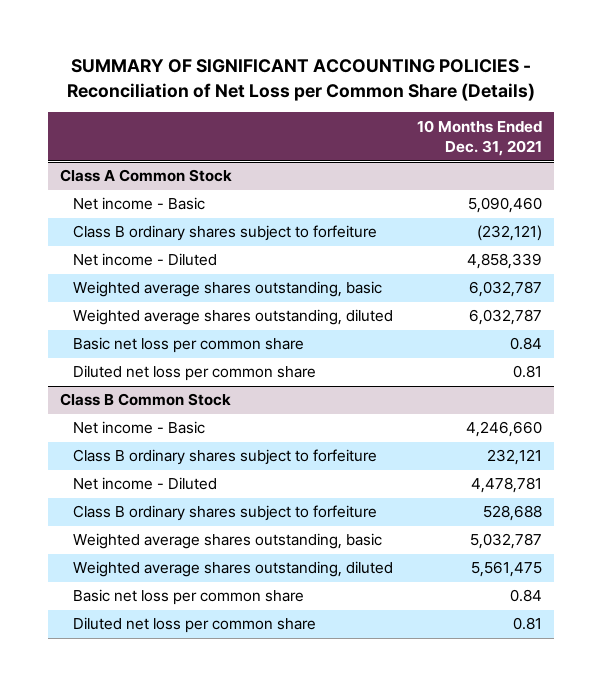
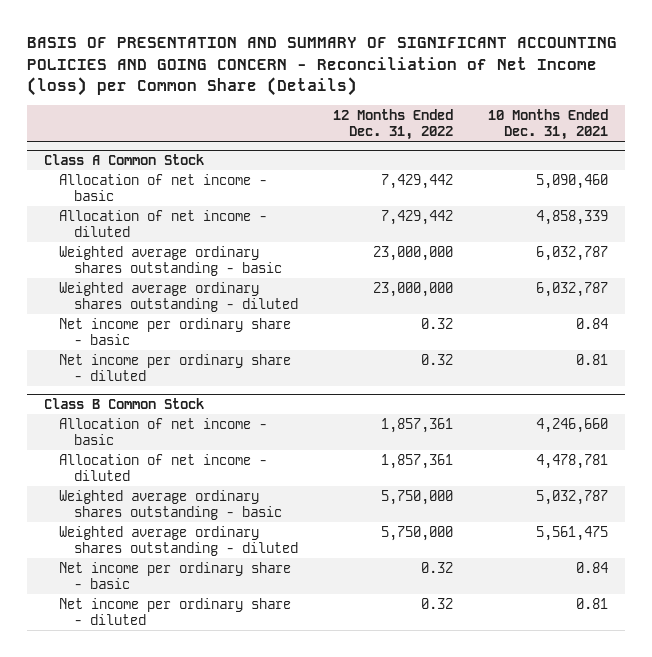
[66,59,535,101] SUMMARY OF SIGNIFICANT ACCOUNTING POLICIES - Reconciliation of Net Loss per Common Share (Details) -> [27,37,618,97] BASIS OF PRESENTATION AND SUMMARY OF SIGNIFICANT ACCOUNTING POLICIES AND GOING CONCERN - Reconciliation of Net Income (loss) per Common Share (Details)
none -> [332,108,453,141] 12 Months Ended Dec. 31, 2022
[73,225,378,242] Class B ordinary shares subject to forfeiture -> none
[73,197,206,211] Net income - Basic -> [59,173,268,202] Allocation of net income - basic
[73,253,218,267] Net income - Diluted -> [59,209,268,238] Allocation of net income - diluted
[73,281,383,298] Weighted average shares outstanding, basic -> [59,245,282,277] Weighted average ordinary shares outstanding - basic
[73,309,394,326] Weighted average shares outstanding, diluted -> [59,281,298,313] Weighted average ordinary shares outstanding - diluted
[73,337,305,354] Basic net loss per common share -> [59,317,292,346] Net income per ordinary share - basic
[73,365,317,382] Diluted net loss per common share -> [59,353,292,382] Net income per ordinary share - diluted
[73,449,378,466] Class B ordinary shares subject to forfeiture -> none
[73,505,378,522] Class B ordinary shares subject to forfeiture -> none
[73,421,206,435] Net income - Basic -> [59,417,268,446] Allocation of net income - basic
[73,477,218,491] Net income - Diluted -> [59,453,268,482] Allocation of net income - diluted
[73,533,383,550] Weighted average shares outstanding, basic -> [59,489,282,521] Weighted average ordinary shares outstanding - basic
[73,561,394,578] Weighted average shares outstanding, diluted -> [59,525,298,557] Weighted average ordinary shares outstanding - diluted
[73,589,305,606] Basic net loss per common share -> [59,561,292,590] Net income per ordinary share - basic
[73,617,317,634] Diluted net loss per common share -> [59,597,292,626] Net income per ordinary share - diluted

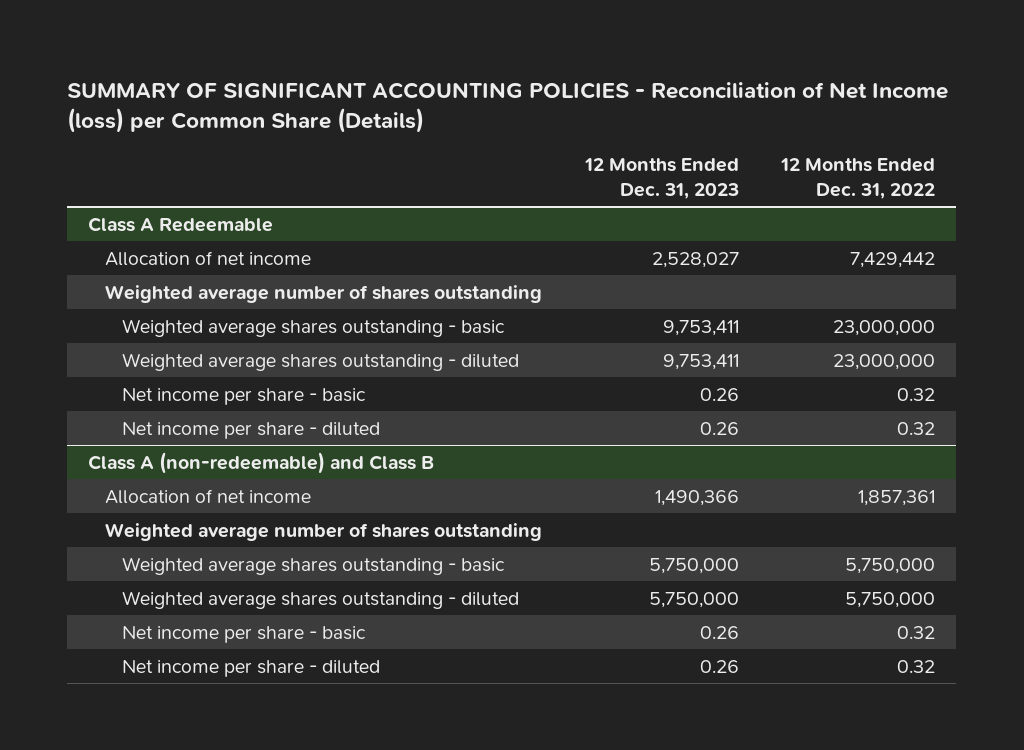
[27,37,618,97] BASIS OF PRESENTATION AND SUMMARY OF SIGNIFICANT ACCOUNTING POLICIES AND GOING CONCERN - Reconciliation of Net Income (loss) per Common Share (Details) -> [67,81,949,133] SUMMARY OF SIGNIFICANT ACCOUNTING POLICIES - Reconciliation of Net Income (loss) per Common Share (Details)
[487,108,608,141] 10 Months Ended Dec. 31, 2021 -> none
none -> [583,158,739,200] 12 Months Ended Dec. 31, 2023
[44,154,205,166] Class A Common Stock -> none
[59,209,268,238] Allocation of net income - diluted -> none
[44,398,205,410] Class B Common Stock -> none
[59,453,268,482] Allocation of net income - diluted -> none
none -> [88,216,274,232] Class A Redeemable
[59,173,268,202] Allocation of net income - basic -> [105,250,312,266] Allocation of net income
none -> [105,284,543,303] Weighted average number of shares outstanding
[59,245,282,277] Weighted average ordinary shares outstanding - basic -> [122,318,506,337] Weighted average shares outstanding - basic
[59,281,298,313] Weighted average ordinary shares outstanding - diluted -> [122,352,520,371] Weighted average shares outstanding - diluted
[59,317,292,346] Net income per ordinary share - basic -> [122,387,367,405] Net income per share - basic
[59,353,292,382] Net income per ordinary share - diluted -> [122,421,381,439] Net income per share - diluted
none -> [88,451,435,474] Class A (non-redeemable) and Class B
[59,417,268,446] Allocation of net income - basic -> [105,488,312,504] Allocation of net income
none -> [105,522,543,541] Weighted average number of shares outstanding
[59,489,282,521] Weighted average ordinary shares outstanding - basic -> [122,556,506,575] Weighted average shares outstanding - basic
[59,525,298,557] Weighted average ordinary shares outstanding - diluted -> [122,590,520,609] Weighted average shares outstanding - diluted
[59,561,292,590] Net income per ordinary share - basic -> [122,625,367,643] Net income per share - basic
[59,597,292,626] Net income per ordinary share - diluted -> [122,659,381,677] Net income per share - diluted

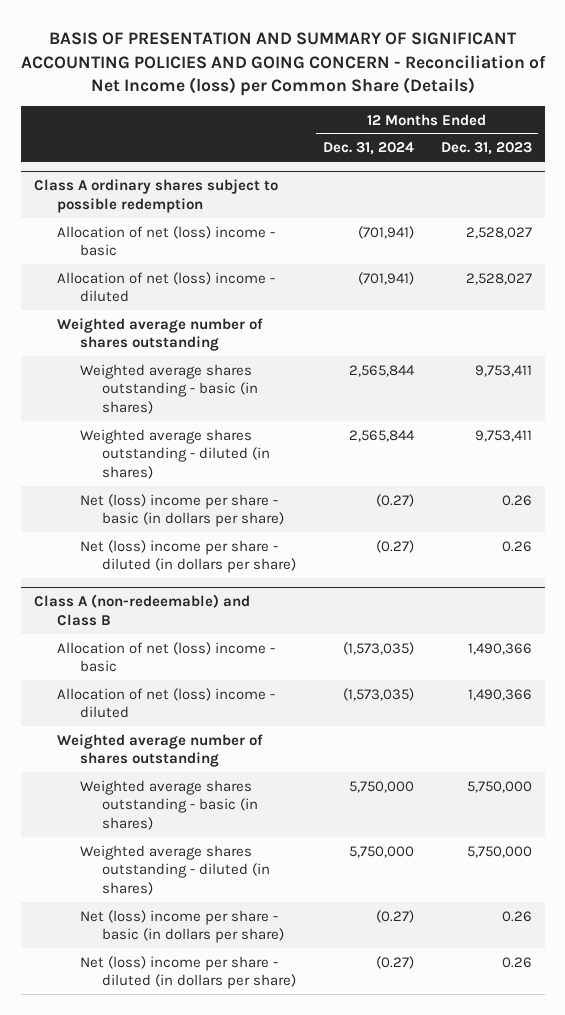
[67,81,949,133] SUMMARY OF SIGNIFICANT ACCOUNTING POLICIES - Reconciliation of Net Income (loss) per Common Share (Details) -> [20,32,546,97] BASIS OF PRESENTATION AND SUMMARY OF SIGNIFICANT ACCOUNTING POLICIES AND GOING CONCERN - Reconciliation of Net Income (loss) per Common Share (Details)
[780,158,936,200] 12 Months Ended Dec. 31, 2022 -> none
none -> [322,142,414,156] Dec. 31, 2024
[88,216,274,232] Class A Redeemable -> [33,178,278,213] Class A ordinary shares subject to possible redemption
[105,250,312,266] Allocation of net income -> [56,225,275,257] Allocation of net (loss) income - basic
none -> [56,271,275,303] Allocation of net (loss) income - diluted
[122,318,506,337] Weighted average shares outstanding - basic -> [79,363,259,414] Weighted average shares outstanding - basic (in shares)
[122,352,520,371] Weighted average shares outstanding - diluted -> [79,428,271,479] Weighted average shares outstanding - diluted (in shares)
[122,387,367,405] Net income per share - basic -> [79,493,285,528] Net (loss) income per share - basic (in dollars per share)
[122,421,381,439] Net income per share - diluted -> [79,539,297,574] Net (loss) income per share - diluted (in dollars per share)
[105,488,312,504] Allocation of net income -> [56,641,275,673] Allocation of net (loss) income - basic
none -> [56,687,275,719] Allocation of net (loss) income - diluted
[122,556,506,575] Weighted average shares outstanding - basic -> [79,779,259,830] Weighted average shares outstanding - basic (in shares)
[122,590,520,609] Weighted average shares outstanding - diluted -> [79,844,271,895] Weighted average shares outstanding - diluted (in shares)
[122,625,367,643] Net income per share - basic -> [79,909,285,944] Net (loss) income per share - basic (in dollars per share)
[122,659,381,677] Net income per share - diluted -> [79,955,297,990] Net (loss) income per share - diluted (in dollars per share)

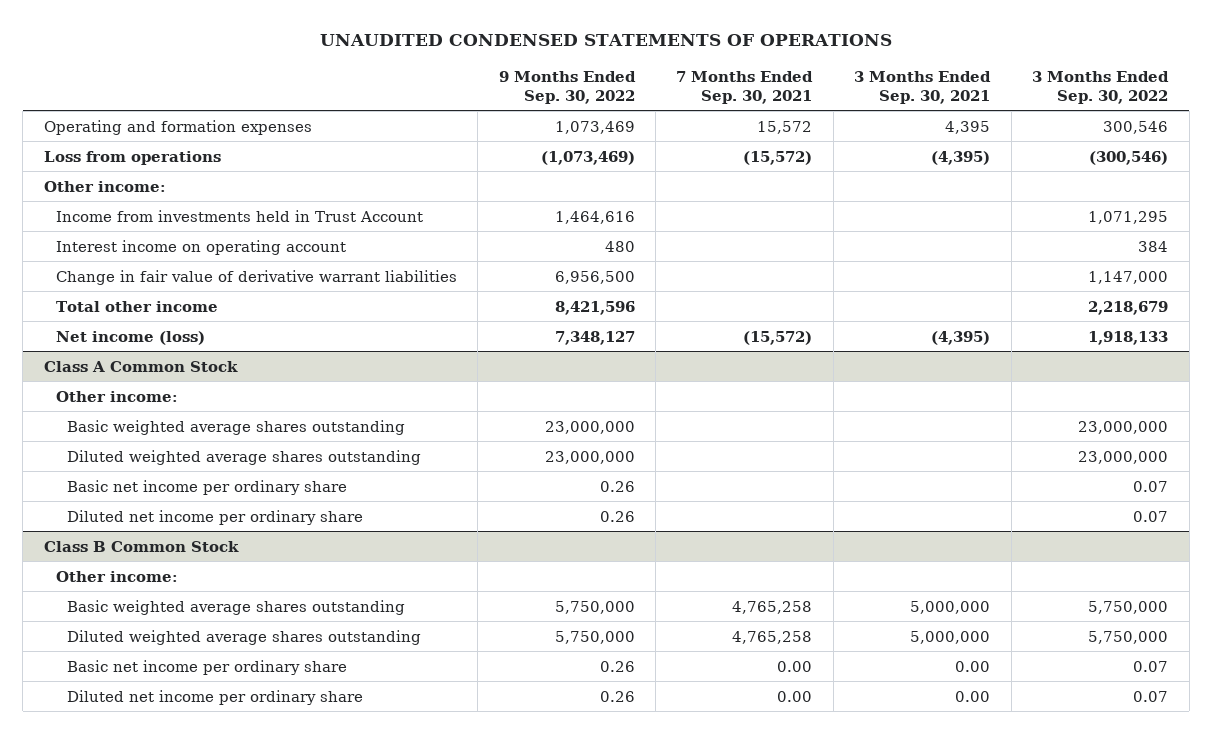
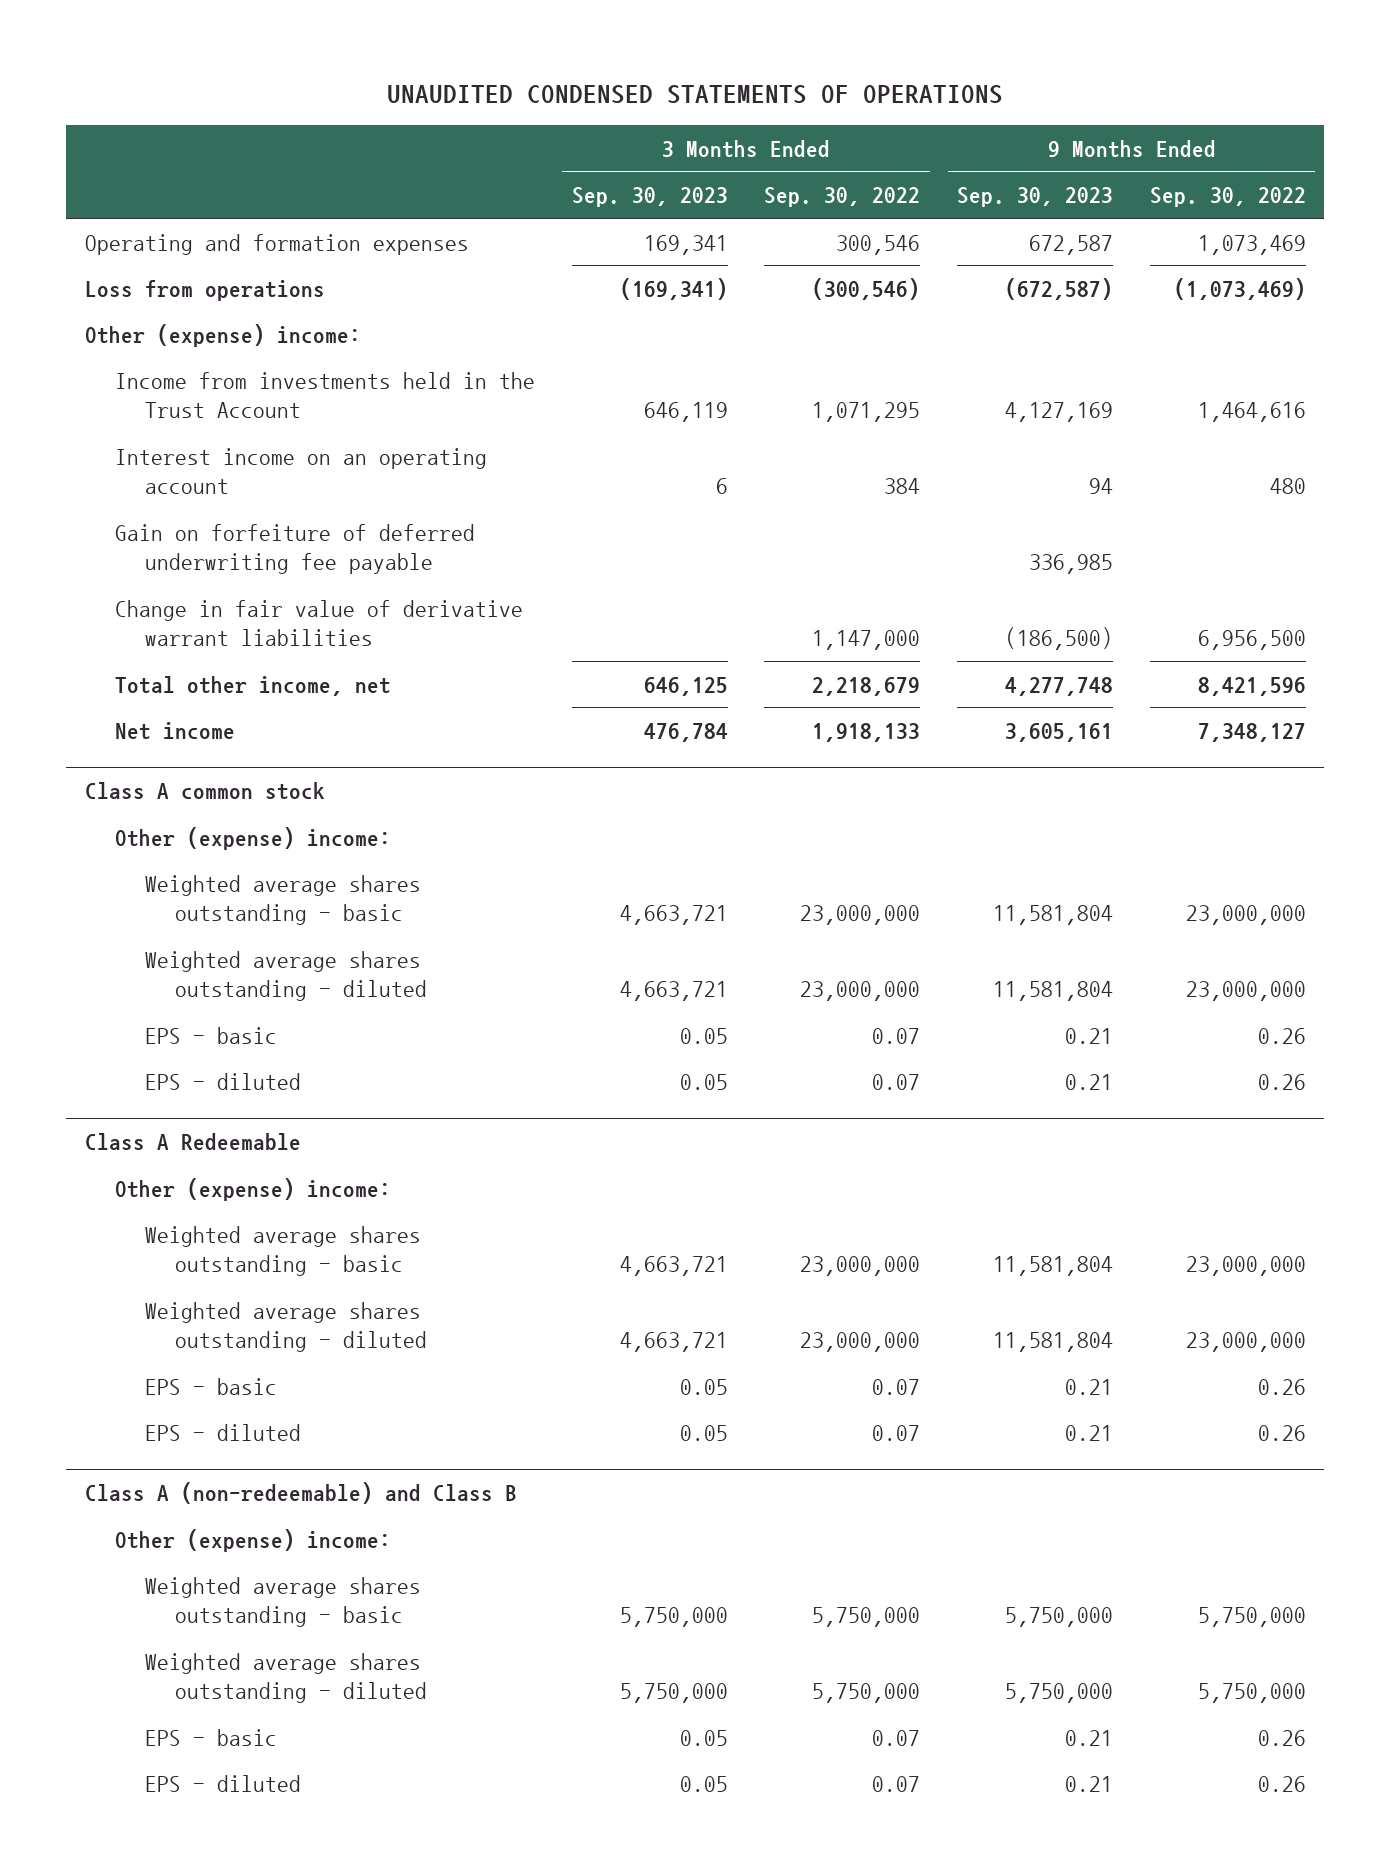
[676,70,814,104] 7 Months Ended Sep. 30, 2021 -> none
[854,70,992,104] 3 Months Ended Sep. 30, 2021 -> none
none -> [571,187,728,208] Sep. 30, 2023
none -> [957,187,1114,208] Sep. 30, 2023
[43,180,166,192] Other income: -> [84,323,361,347] Other (expense) income:
[55,209,423,222] Income from investments held in Trust Account -> [114,371,535,419] Income from investments held in the Trust Account
[55,239,346,255] Interest income on operating account -> [114,447,487,495] Interest income on an operating account
none -> [114,523,475,575] Gain on forfeiture of deferred underwriting fee payable
[43,540,239,552] Class B Common Stock -> none
[55,300,218,312] Total other income -> [114,675,391,696] Total other income, net
[55,330,205,345] Net income (loss) -> [114,721,235,740] Net income
[43,360,238,372] Class A Common Stock -> [84,782,325,801] Class A common stock
[55,390,178,402] Other income: -> [114,826,391,850] Other (expense) income:
[67,419,406,435] Basic weighted average shares outstanding -> [145,874,422,926] Weighted average shares outstanding - basic
[67,449,422,465] Diluted weighted average shares outstanding -> [145,950,428,1002] Weighted average shares outstanding - diluted
[67,479,348,495] Basic net income per ordinary share -> [145,1026,278,1044] EPS - basic
[67,509,364,525] Diluted net income per ordinary share -> [145,1072,302,1090] EPS - diluted
none -> [84,1133,301,1151] Class A Redeemable
[55,570,178,582] Other income: -> [114,1177,391,1201] Other (expense) income:
[67,599,406,615] Basic weighted average shares outstanding -> [145,1225,422,1277] Weighted average shares outstanding - basic
[554,600,635,614] 5,750,000 -> [1186,1256,1307,1277] 23,000,000
[1088,600,1169,614] 5,750,000 -> [800,1256,921,1277] 23,000,000
[67,629,422,645] Diluted weighted average shares outstanding -> [145,1301,428,1353] Weighted average shares outstanding - diluted
[554,630,635,644] 5,750,000 -> [1186,1332,1307,1353] 23,000,000
[1088,630,1169,644] 5,750,000 -> [800,1332,921,1353] 23,000,000
[67,659,348,675] Basic net income per ordinary share -> [145,1377,278,1395] EPS - basic
[67,689,364,705] Diluted net income per ordinary share -> [145,1423,302,1441] EPS - diluted
none -> [84,1482,517,1505] Class A (non-redeemable) and Class B
none -> [114,1528,391,1552] Other (expense) income:
none -> [145,1576,422,1628] Weighted average shares outstanding - basic
none -> [145,1652,428,1704] Weighted average shares outstanding - diluted
none -> [145,1728,278,1746] EPS - basic
none -> [145,1774,302,1792] EPS - diluted

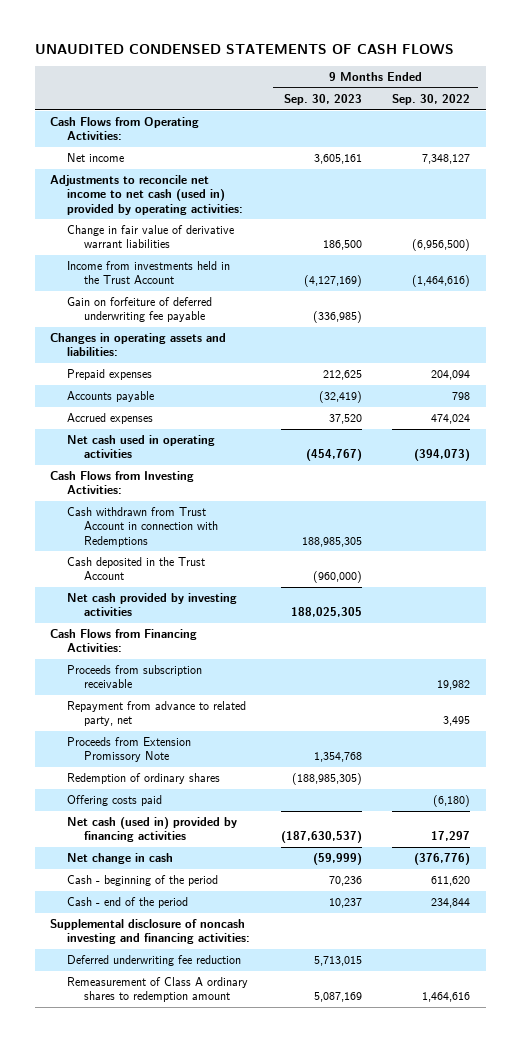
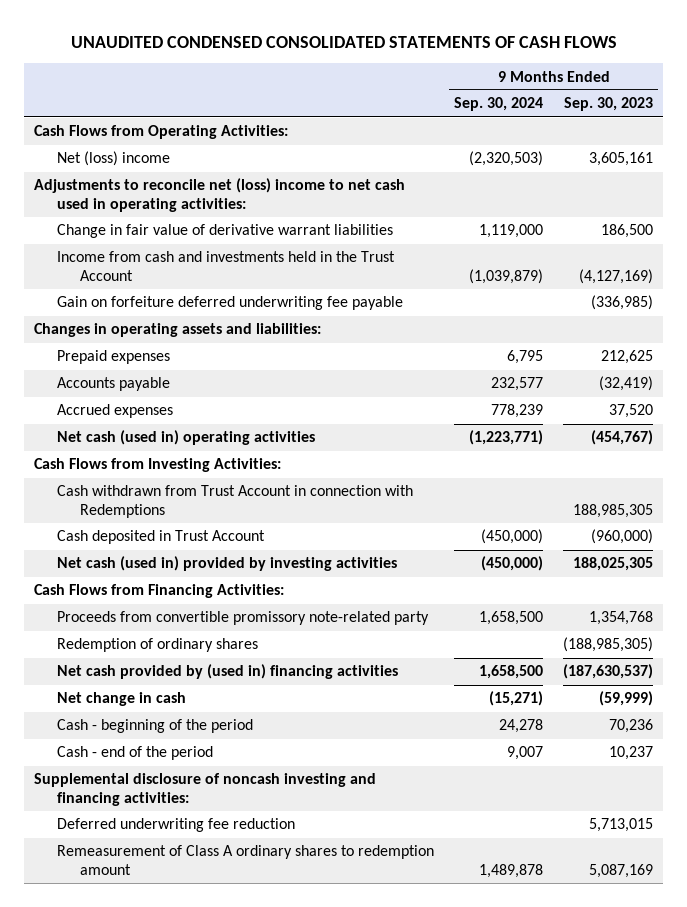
[34,43,454,54] UNAUDITED CONDENSED STATEMENTS OF CASH FLOWS -> [70,35,617,48] UNAUDITED CONDENSED CONSOLIDATED STATEMENTS OF CASH FLOWS
[392,93,471,105] Sep. 30, 2022 -> none
none -> [454,97,544,112] Sep. 30, 2024
[67,153,125,163] Net income -> [57,151,171,167] Net (loss) income
[50,175,244,215] Adjustments to reconcile net income to net cash (used in) provided by operating activities: -> [33,178,405,212] Adjustments to reconcile net (loss) income to net cash used in operating activities:
[67,261,231,285] Income from investments held in the Trust Account -> [57,251,396,281] Income from cash and investments held in the Trust Account
[67,297,213,323] Gain on forfeiture of deferred underwriting fee payable -> [57,296,404,311] Gain on forfeiture deferred underwriting fee payable
[67,435,216,459] Net cash used in operating activities -> [57,430,316,446] Net cash (used in) operating activities
[67,557,206,581] Cash deposited in the Trust Account -> [57,530,266,545] Cash deposited in Trust Account
[67,593,238,617] Net cash provided by investing activities -> [57,556,398,572] Net cash (used in) provided by investing activities
[67,665,203,689] Proceeds from subscription receivable -> none
[67,701,247,727] Repayment from advance to related party, net -> none
[67,737,192,763] Proceeds from Extension Promissory Note -> [57,611,430,626] Proceeds from convertible promissory note-related party
[67,795,163,807] Offering costs paid -> none
[67,817,238,843] Net cash (used in) provided by financing activities -> [57,664,399,680] Net cash provided by (used in) financing activities

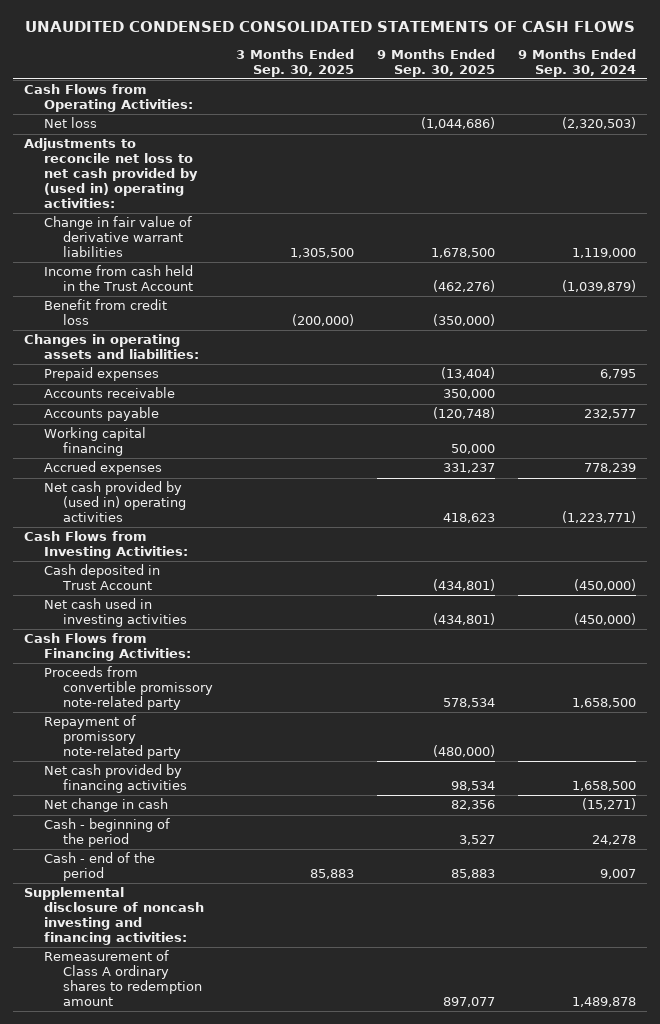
[564,97,654,112] Sep. 30, 2023 -> none
none -> [235,48,354,77] 3 Months Ended Sep. 30, 2025
none -> [376,48,495,77] 9 Months Ended Sep. 30, 2025
[57,151,171,167] Net (loss) income -> [43,117,97,129] Net loss
[33,178,405,212] Adjustments to reconcile net (loss) income to net cash used in operating activities: -> [24,138,198,208] Adjustments to reconcile net loss to net cash provided by (used in) operating activities:
[57,296,404,311] Gain on forfeiture deferred underwriting fee payable -> none
[57,251,396,281] Income from cash and investments held in the Trust Account -> [43,265,193,292] Income from cash held in the Trust Account
none -> [43,299,167,326] Benefit from credit loss
none -> [43,387,175,399] Accounts receivable
none -> [43,427,146,457] Working capital financing
[57,430,316,446] Net cash (used in) operating activities -> [43,481,186,523] Net cash provided by (used in) operating activities
[57,485,414,518] Cash withdrawn from Trust Account in connection with Redemptions -> none
[57,556,398,572] Net cash (used in) provided by investing activities -> [43,598,187,628] Net cash used in investing activities
[57,638,259,653] Redemption of ordinary shares -> none
none -> [43,715,181,760] Repayment of promissory note-related party
[57,664,399,680] Net cash provided by (used in) financing activities -> [43,764,187,794] Net cash provided by financing activities
[57,818,296,833] Deferred underwriting fee reduction -> none

